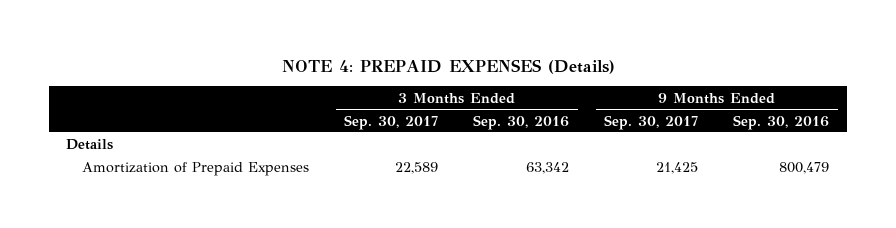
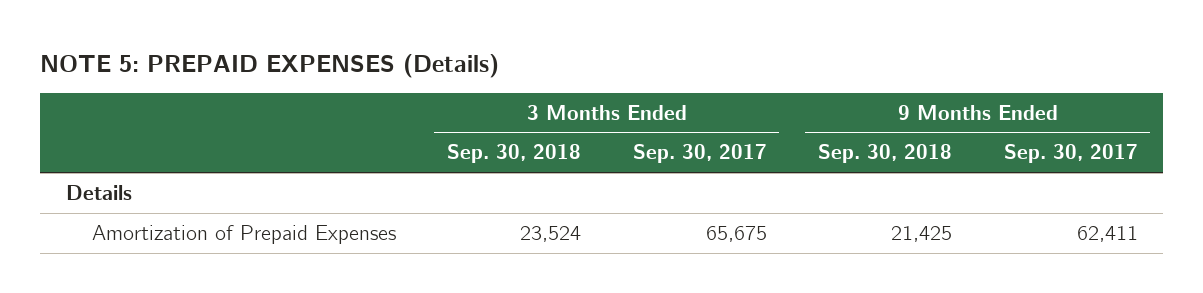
[281,58,615,74] NOTE 4: PREPAID EXPENSES (Details) -> [39,54,499,79] NOTE 5: PREPAID EXPENSES (Details)
[473,114,570,130] Sep. 30, 2016 -> none
[733,114,830,130] Sep. 30, 2016 -> none
none -> [447,144,582,164] Sep. 30, 2018
none -> [818,144,953,164] Sep. 30, 2018
[395,162,439,175] 22,589 -> [705,225,767,242] 65,675
[656,162,699,175] 21,425 -> [1076,225,1138,242] 62,411

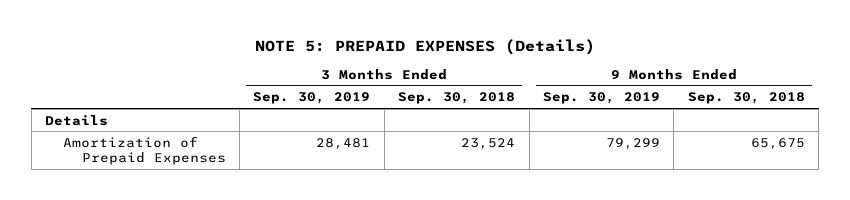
[632,144,767,164] Sep. 30, 2017 -> none
[1003,144,1138,164] Sep. 30, 2017 -> none
none -> [253,92,371,105] Sep. 30, 2019
none -> [543,92,661,105] Sep. 30, 2019
[891,225,953,242] 21,425 -> [750,137,805,150] 65,675

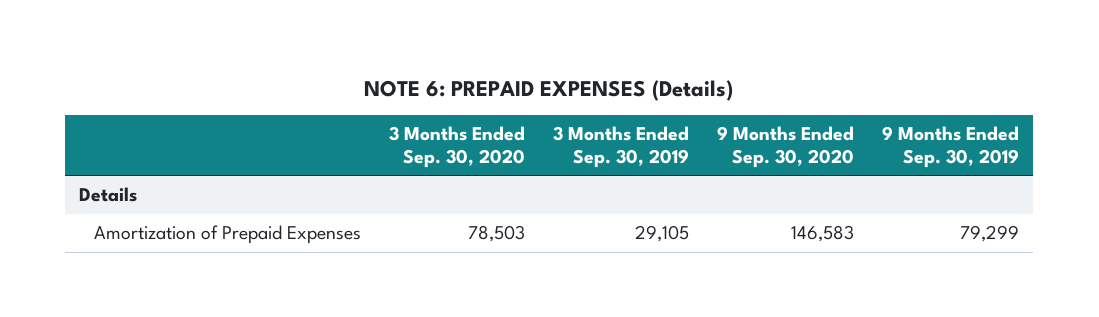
[255,38,596,55] NOTE 5: PREPAID EXPENSES (Details) -> [364,79,734,101] NOTE 6: PREPAID EXPENSES (Details)
[398,92,516,105] Sep. 30, 2018 -> none
[687,92,805,105] Sep. 30, 2018 -> none
none -> [388,126,525,168] 3 Months Ended Sep. 30, 2020
none -> [717,126,855,168] 9 Months Ended Sep. 30, 2020
[316,137,371,150] 28,481 -> [634,225,689,243] 29,105

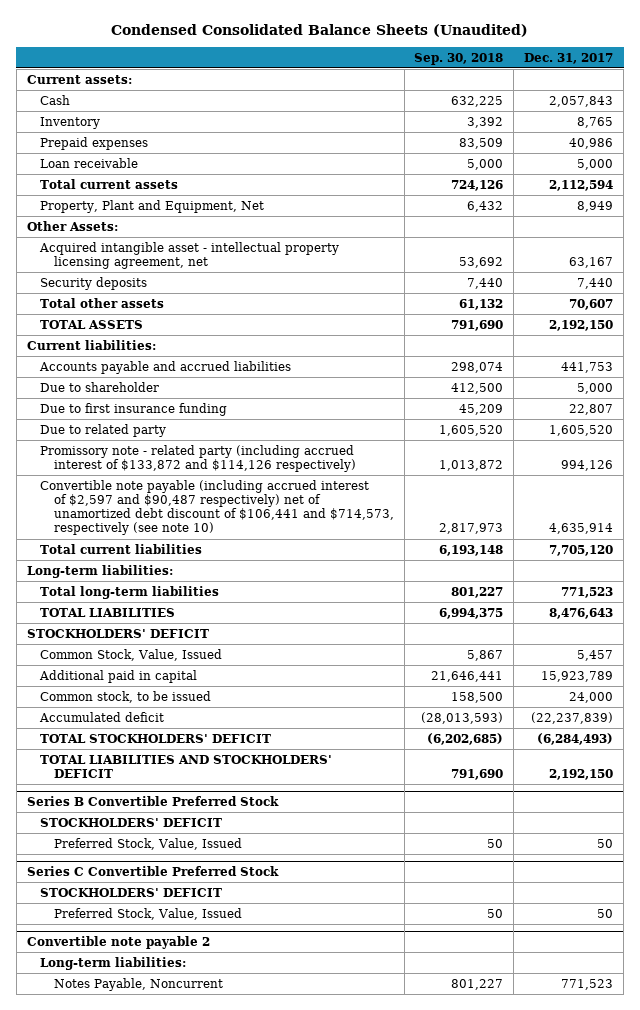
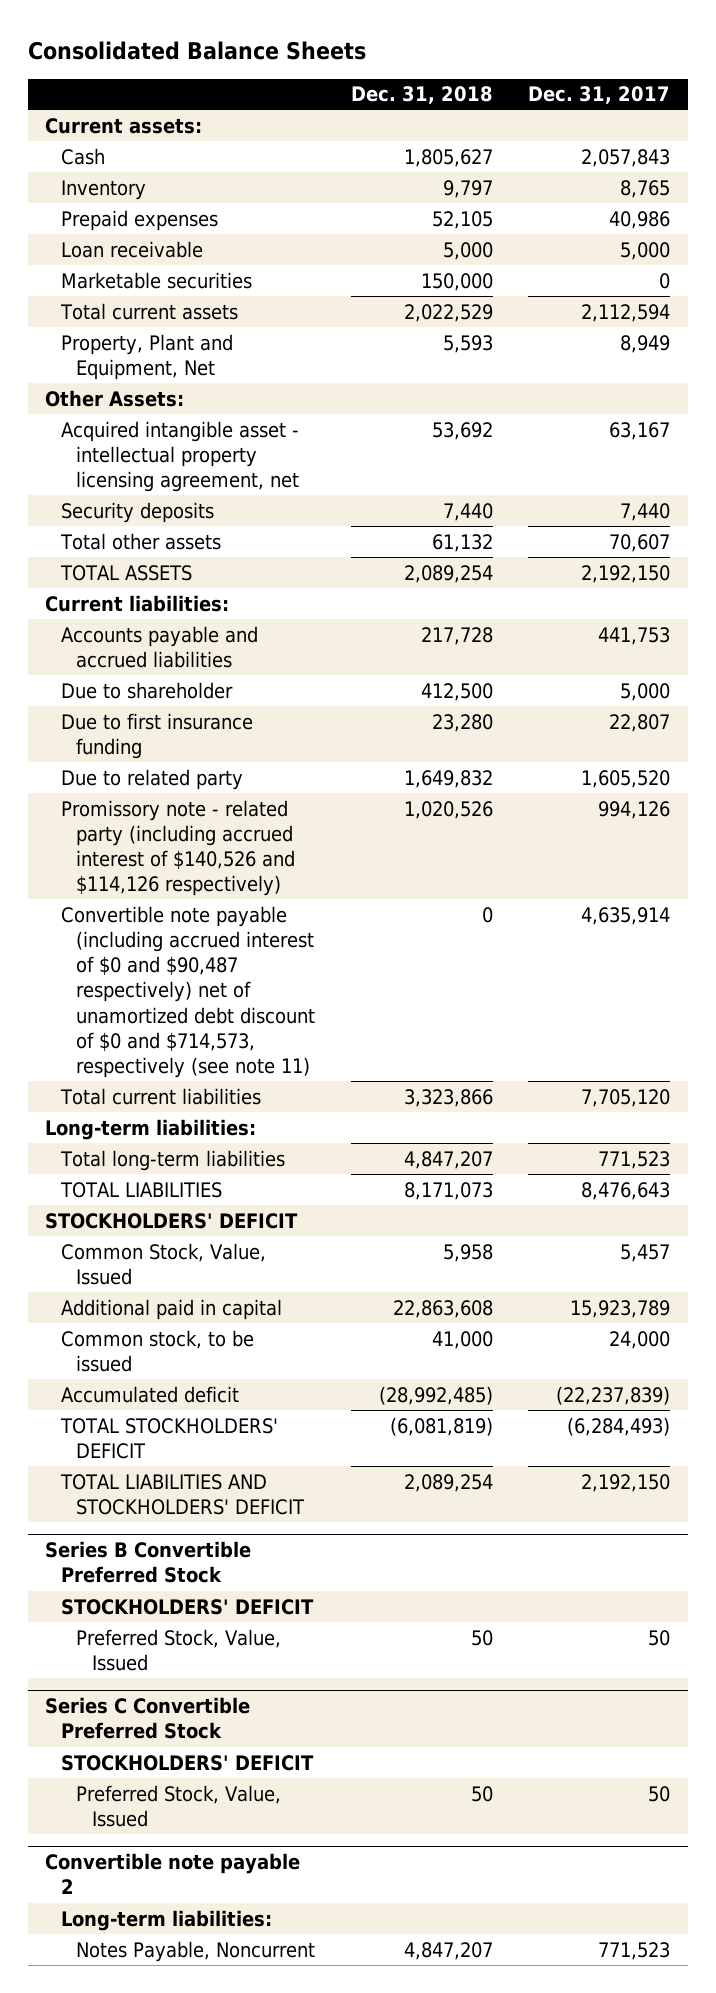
[110,23,528,37] Condensed Consolidated Balance Sheets (Unaudited) -> [27,40,366,60] Consolidated Balance Sheets
[414,52,504,65] Sep. 30, 2018 -> none
none -> [350,86,493,105] Dec. 31, 2018
none -> [60,271,252,289] Marketable securities
[40,444,356,473] Promissory note - related party (including accrued interest of $133,872 and $114,126 respectively) -> [60,799,296,897] Promissory note - related party (including accrued interest of $140,526 and $114,126 respectively)
[40,479,394,536] Convertible note payable (including accrued interest of $2,597 and $90,487 respectively) net of unamortized debt discount of $106,441 and $714,573, respectively (see note 10) -> [60,905,316,1079] Convertible note payable (including accrued interest of $0 and $90,487 respectively) net of unamortized debt discount of $0 and $714,573, respectively (see note 11)

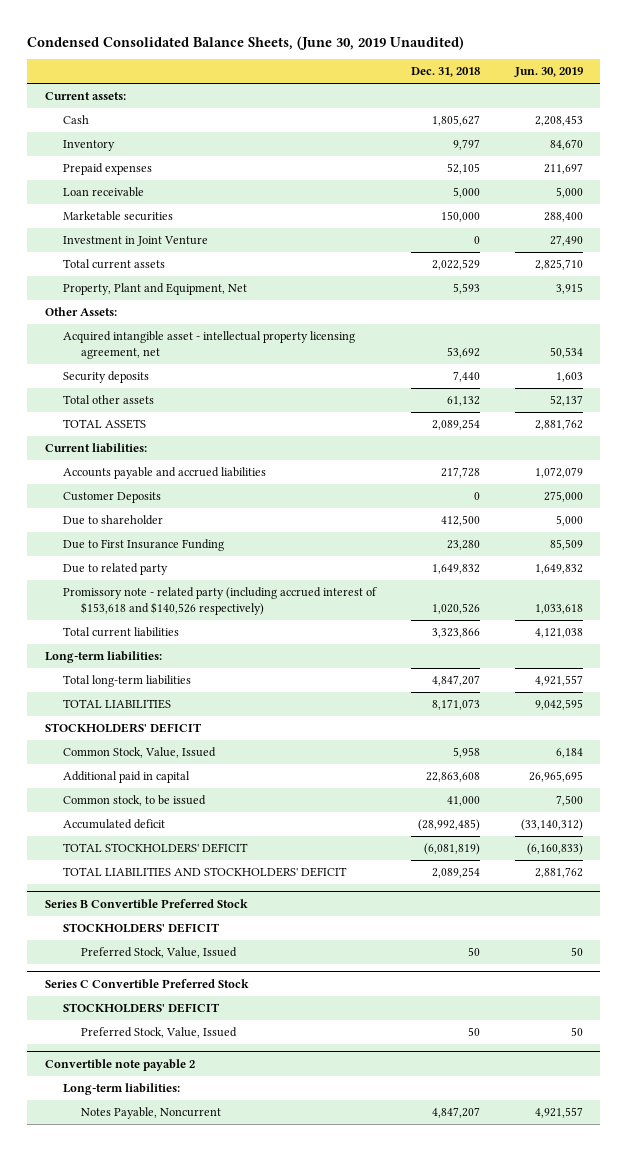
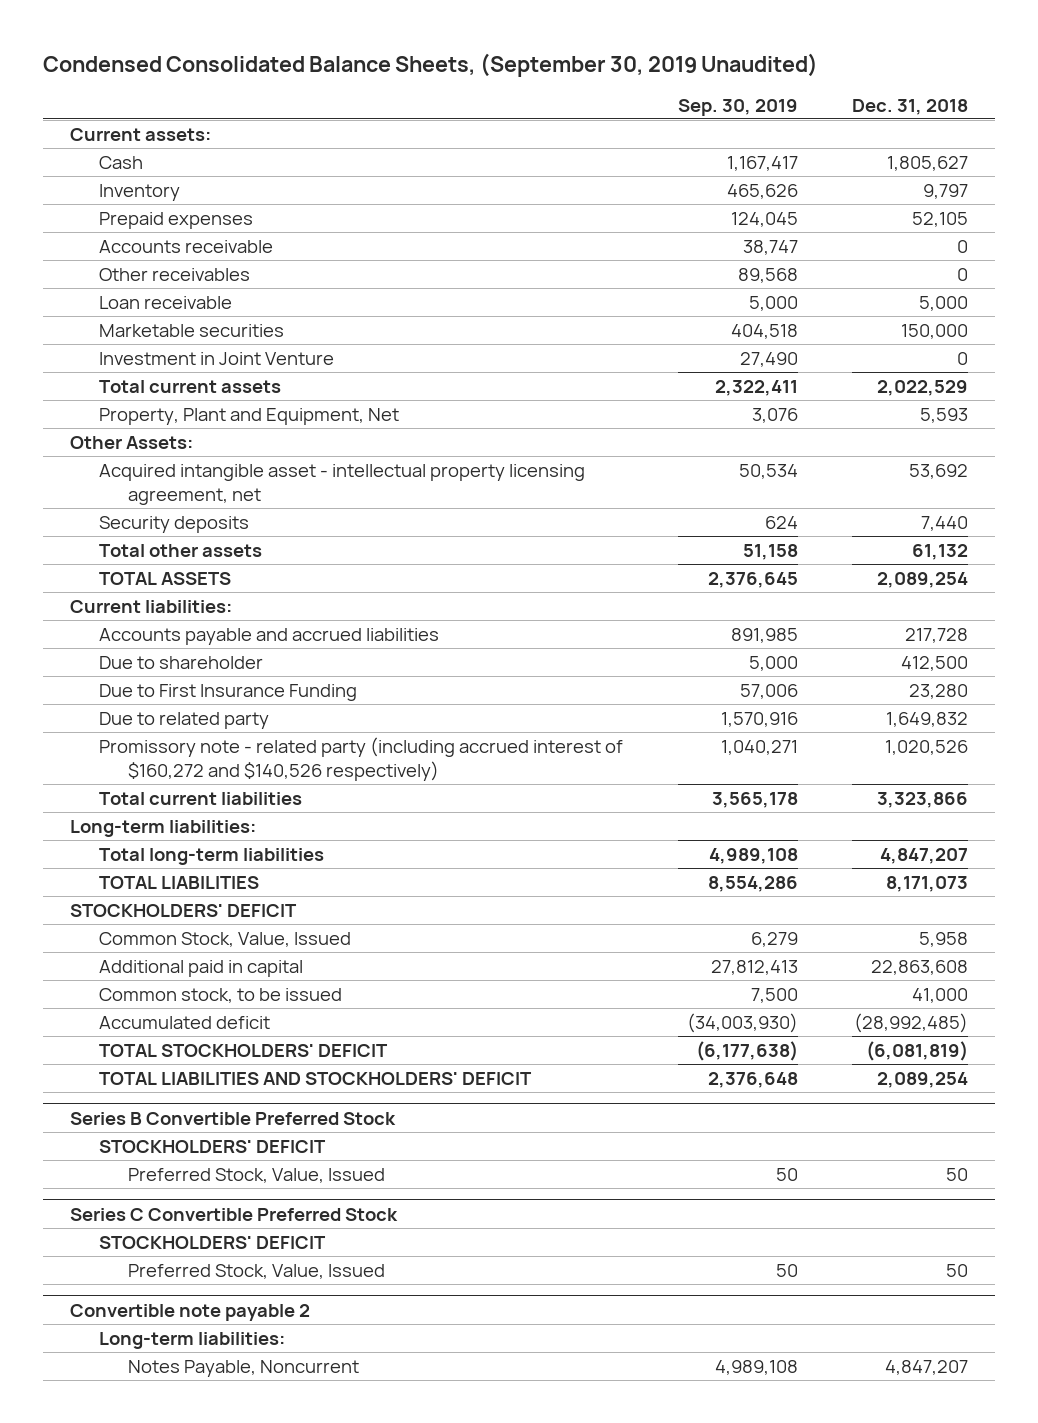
[27,35,465,50] Condensed Consolidated Balance Sheets, (June 30, 2019 Unaudited) -> [42,52,818,77] Condensed Consolidated Balance Sheets, (September 30, 2019 Unaudited)
[513,67,583,78] Jun. 30, 2019 -> none
none -> [677,98,798,116] Sep. 30, 2019
none -> [99,240,274,254] Accounts receivable
none -> [99,268,251,282] Other receivables
[62,492,161,504] Customer Deposits -> none
[62,587,377,615] Promissory note - related party (including accrued interest of $153,618 and $140,526 respectively) -> [99,737,624,781] Promissory note - related party (including accrued interest of $160,272 and $140,526 respectively)

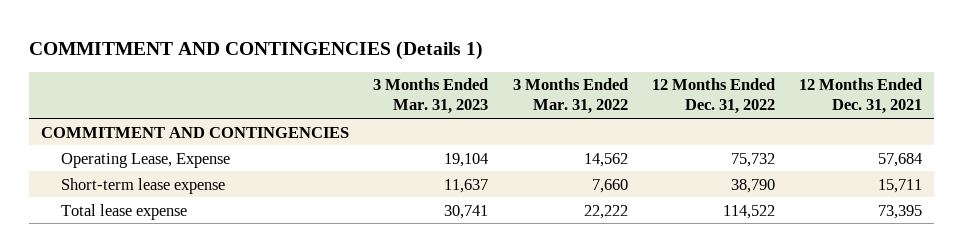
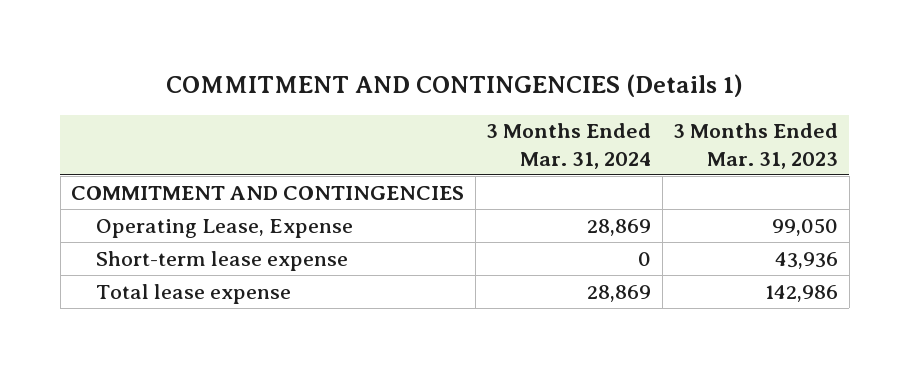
[512,78,628,115] 3 Months Ended Mar. 31, 2022 -> none
[651,78,775,115] 12 Months Ended Dec. 31, 2022 -> none
[799,78,923,115] 12 Months Ended Dec. 31, 2021 -> none
none -> [486,123,652,169] 3 Months Ended Mar. 31, 2024
[444,152,489,167] 19,104 -> [772,217,839,236] 99,050
[444,178,489,193] 11,637 -> [775,251,839,269] 43,936
[444,204,489,219] 30,741 -> [765,284,839,302] 142,986

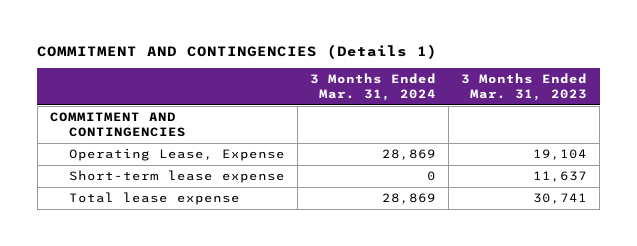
[772,217,839,236] 99,050 -> [533,149,588,161] 19,104
[775,251,839,269] 43,936 -> [533,171,588,183] 11,637
[765,284,839,302] 142,986 -> [533,193,588,205] 30,741

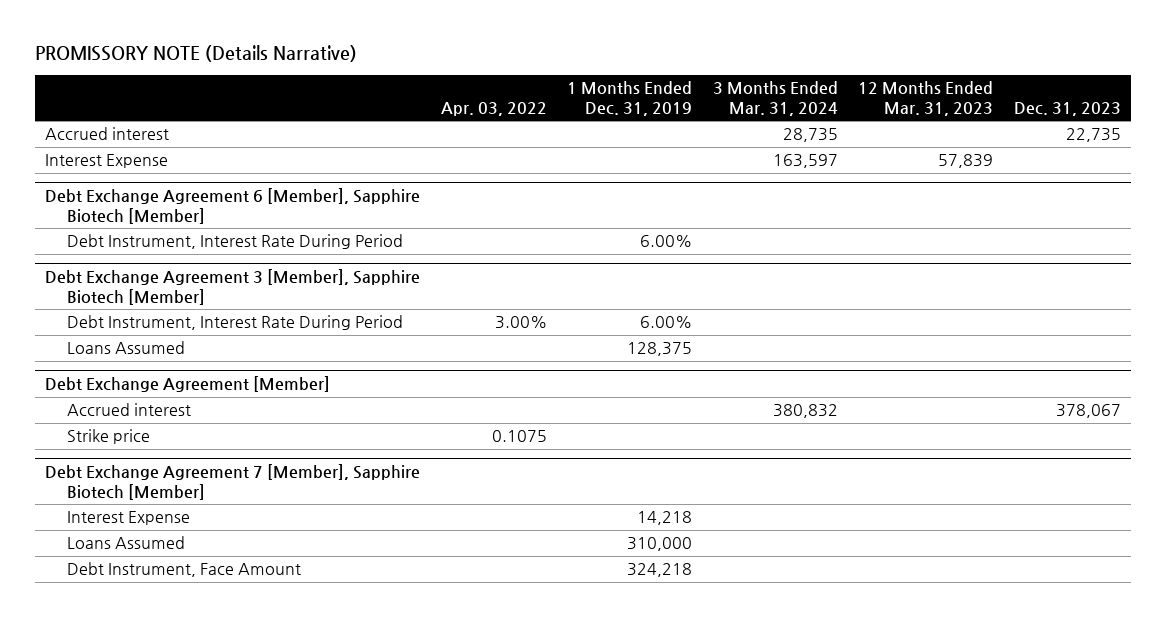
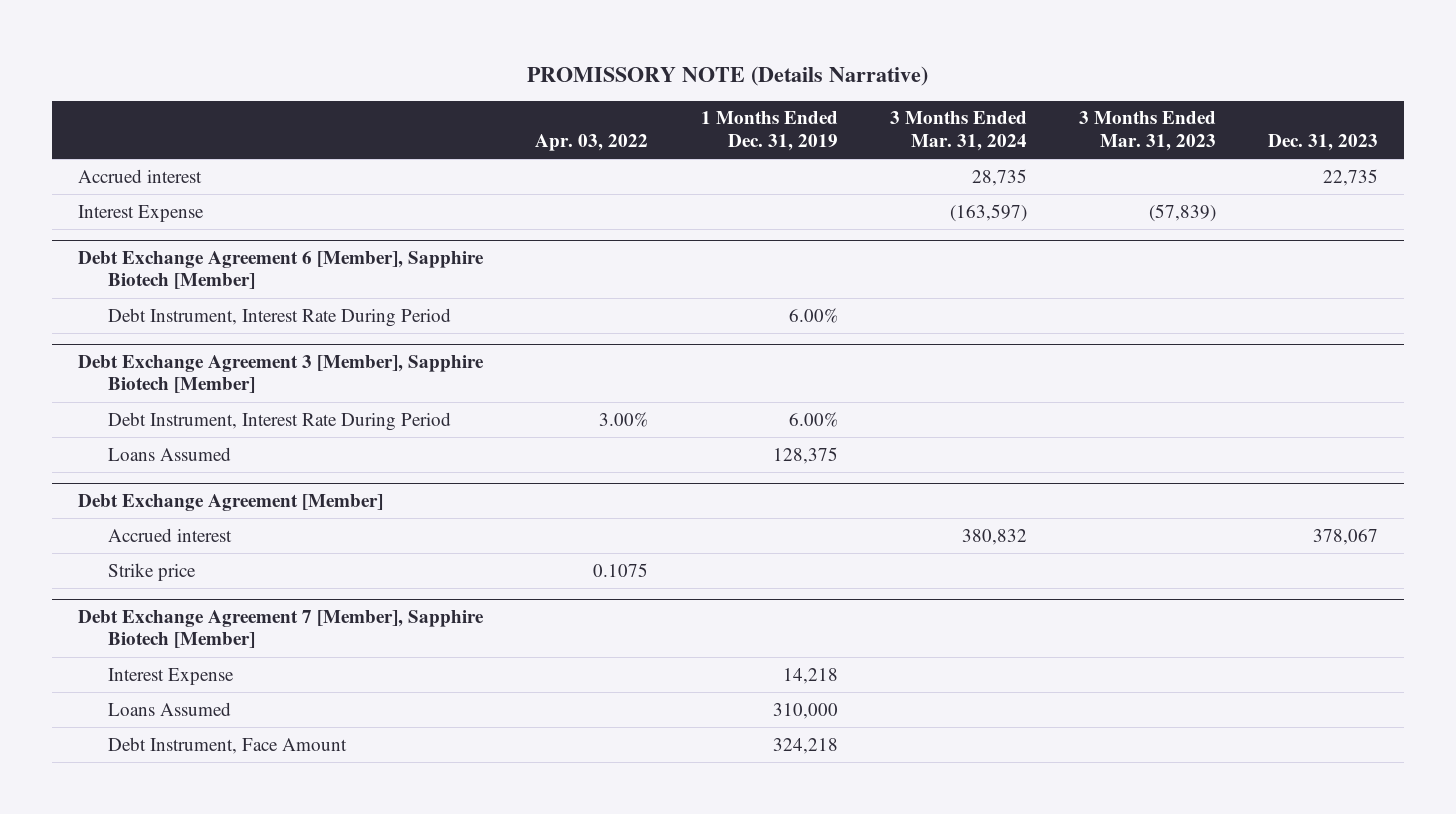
[858,81,994,117] 12 Months Ended Mar. 31, 2023 -> none
none -> [1078,111,1216,151] 3 Months Ended Mar. 31, 2023
[772,154,838,169] 163,597 -> [949,203,1027,222] (163,597)

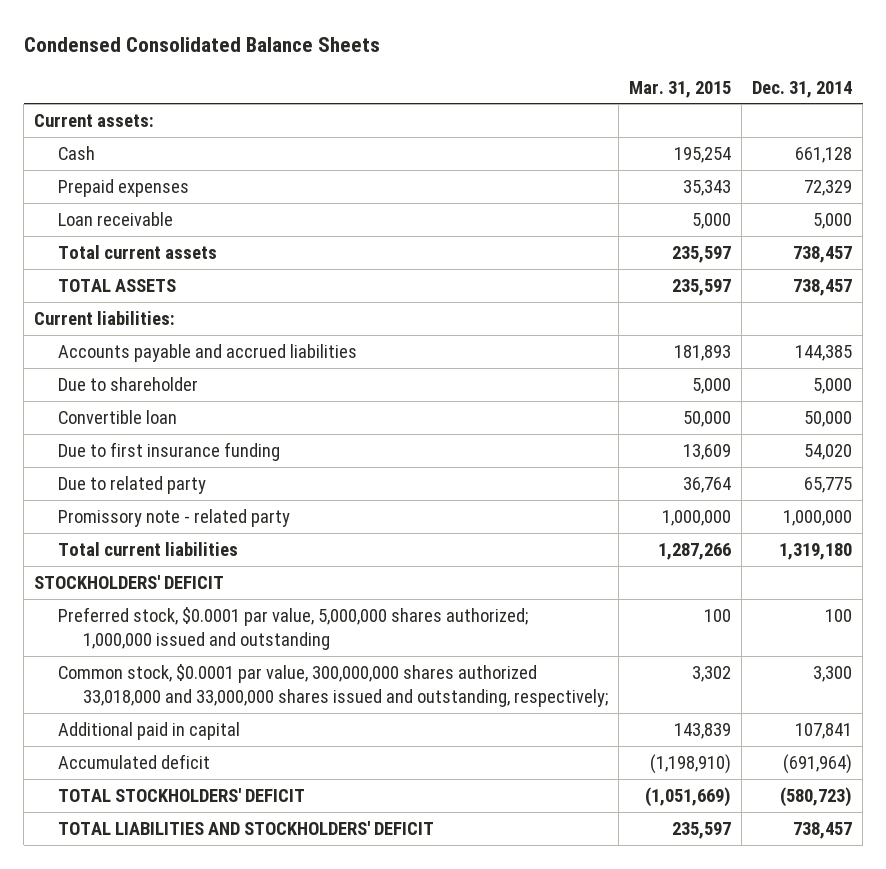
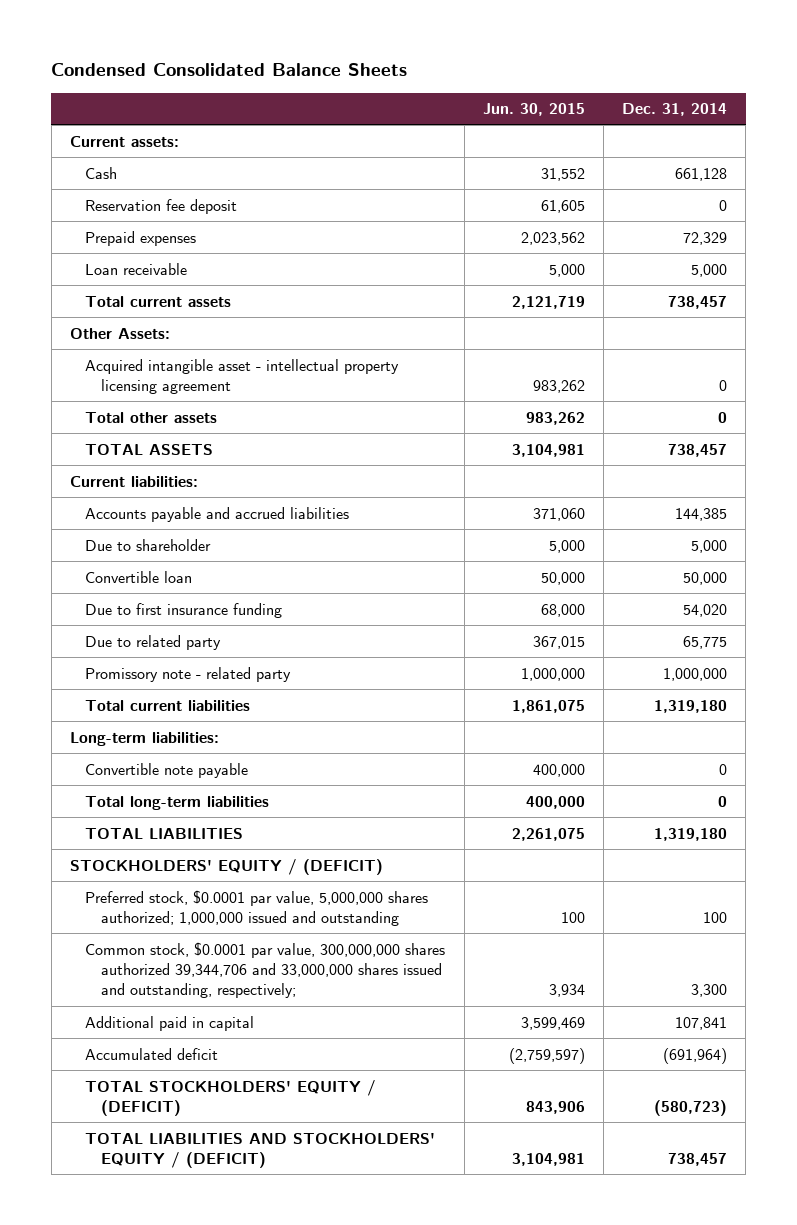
[628,80,731,98] Mar. 31, 2015 -> none
none -> [482,103,585,117] Jun. 30, 2015
none -> [85,198,238,214] Reservation fee deposit
none -> [70,327,171,339] Other Assets:
none -> [85,358,400,394] Acquired intangible asset - intellectual property licensing agreement
none -> [85,411,218,423] Total other assets
none -> [70,731,220,746] Long-term liabilities:
none -> [85,762,249,778] Convertible note payable
none -> [85,795,270,810] Total long-term liabilities
none -> [85,827,244,839] TOTAL LIABILITIES
[34,574,225,589] STOCKHOLDERS' DEFICIT -> [70,858,384,875] STOCKHOLDERS' EQUITY / (DEFICIT)
[58,663,608,707] Common stock, $0.0001 par value, 300,000,000 shares authorized 33,018,000 and 33,000,000 shares issued and outstanding, respectively; -> [85,941,446,999] Common stock, $0.0001 par value, 300,000,000 shares authorized 39,344,706 and 33,000,000 shares issued and outstanding, respectively;
[58,787,306,802] TOTAL STOCKHOLDERS' DEFICIT -> [85,1079,377,1116] TOTAL STOCKHOLDERS' EQUITY / (DEFICIT)
[58,820,435,835] TOTAL LIABILITIES AND STOCKHOLDERS' DEFICIT -> [85,1132,436,1168] TOTAL LIABILITIES AND STOCKHOLDERS' EQUITY / (DEFICIT)

